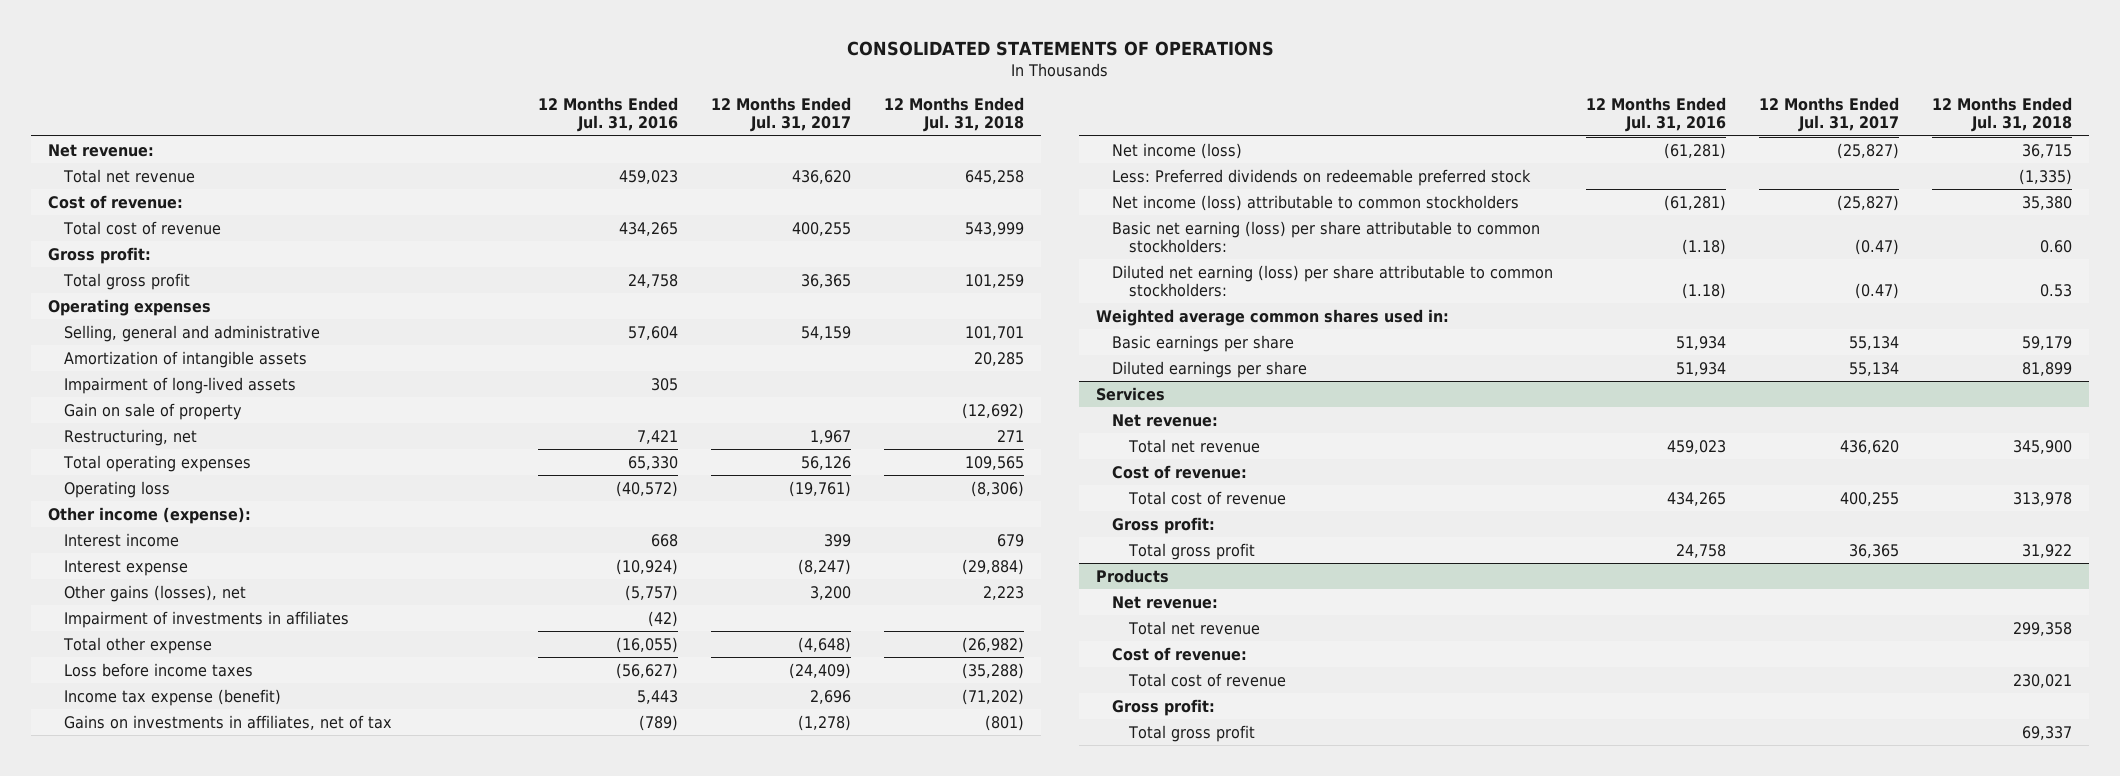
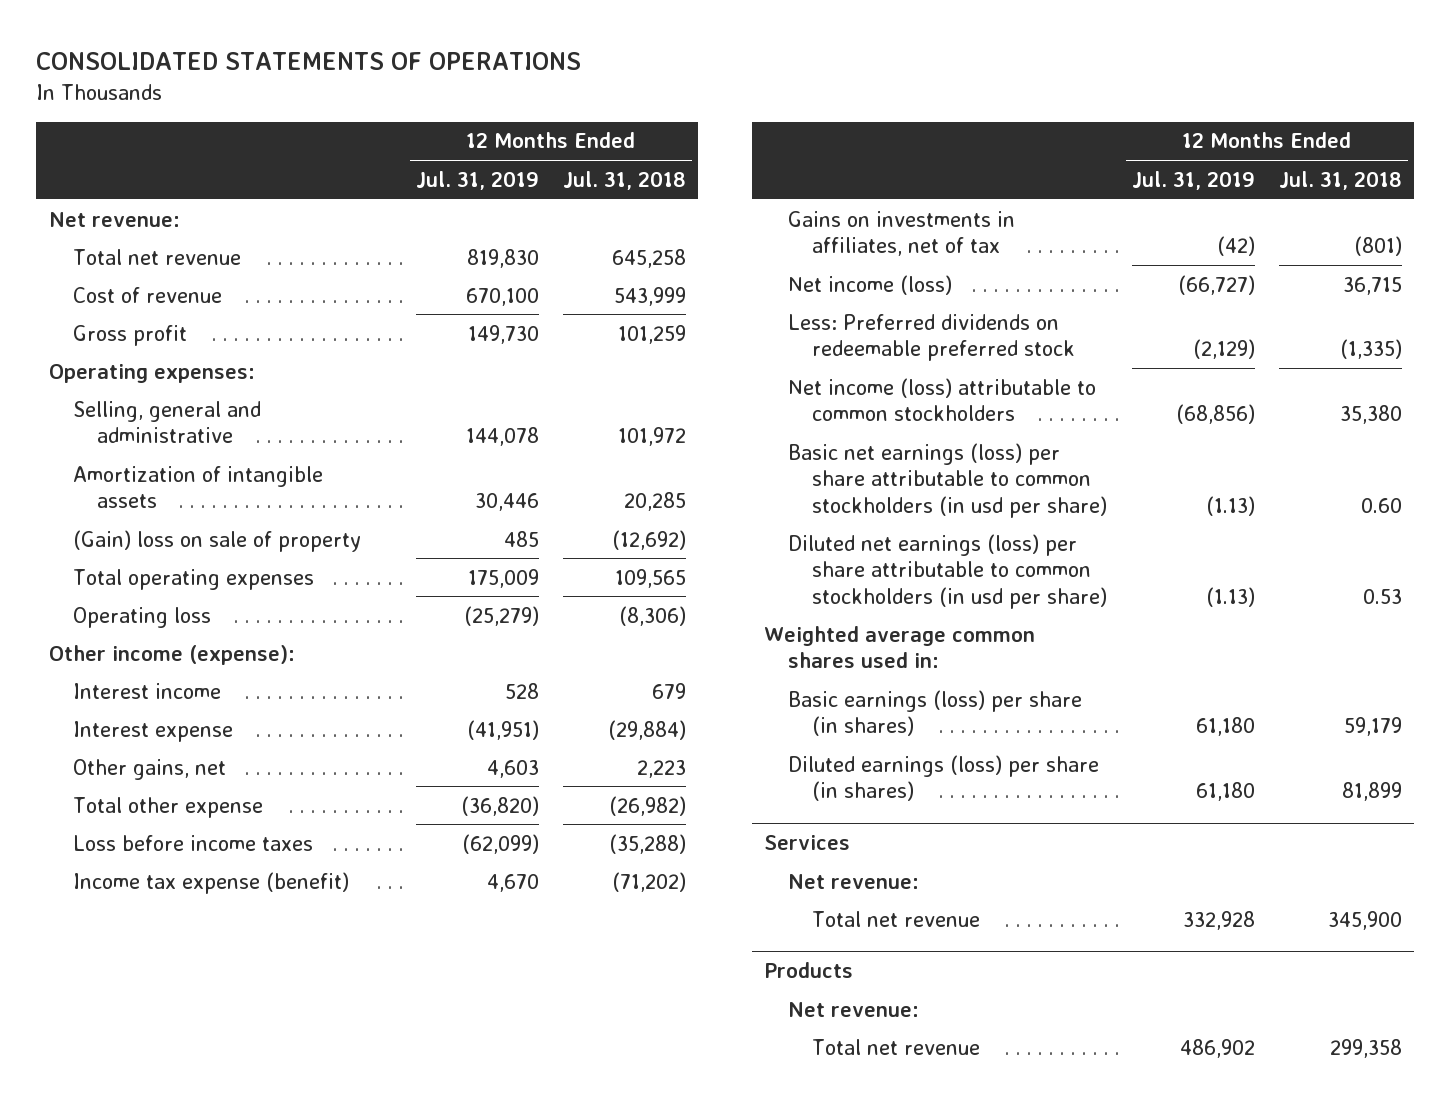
[538,97,679,133] 12 Months Ended Jul. 31, 2016 -> none
[711,97,852,133] 12 Months Ended Jul. 31, 2017 -> none
none -> [415,170,539,190] Jul. 31, 2019
[47,194,183,209] Cost of revenue: -> none
[47,246,151,264] Gross profit: -> none
[63,220,222,235] Total cost of revenue -> [72,286,222,303] Cost of revenue
[63,272,191,290] Total gross profit -> [72,324,187,346] Gross profit
[47,298,211,316] Operating expenses -> [48,363,255,383] Operating expenses:
[965,325,1025,340] 101,701 -> [617,427,686,447] 101,972
[64,376,297,394] Impairment of long-lived assets -> none
[64,428,198,446] Restructuring, net -> none
[64,402,243,420] Gain on sale of property -> [72,529,361,552] (Gain) loss on sale of property
[64,610,350,628] Impairment of investments in affiliates -> none
[64,584,247,602] Other gains (losses), net -> [72,758,226,780] Other gains, net
[1112,220,1541,253] Basic net earning (loss) per share attributable to common stockholders: -> [788,442,1108,518] Basic net earnings (loss) per share attributable to common stockholders (in usd per share)
[1112,264,1554,297] Diluted net earning (loss) per share attributable to common stockholders: -> [788,533,1108,609] Diluted net earnings (loss) per share attributable to common stockholders (in usd per share)
[1112,334,1295,352] Basic earnings per share -> [788,689,1083,737] Basic earnings (loss) per share (in shares)
[1112,360,1308,378] Diluted earnings per share -> [788,754,1100,802] Diluted earnings (loss) per share (in shares)
[1112,464,1248,479] Cost of revenue: -> none
[1128,490,1287,505] Total cost of revenue -> none
[1112,516,1216,534] Gross profit: -> none
[1128,542,1256,560] Total gross profit -> none
[1112,646,1248,661] Cost of revenue: -> none
[1128,672,1287,687] Total cost of revenue -> none
[1112,698,1216,716] Gross profit: -> none
[1128,724,1256,742] Total gross profit -> none

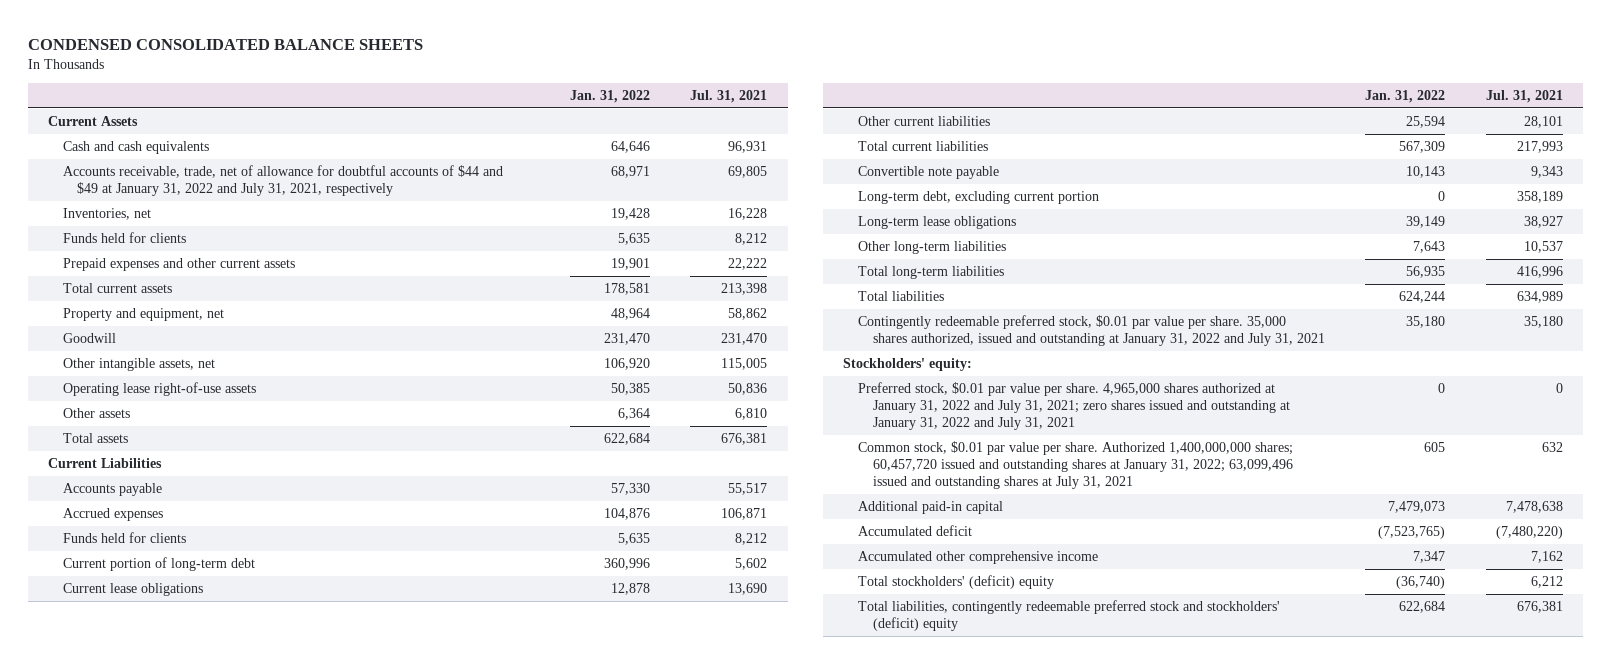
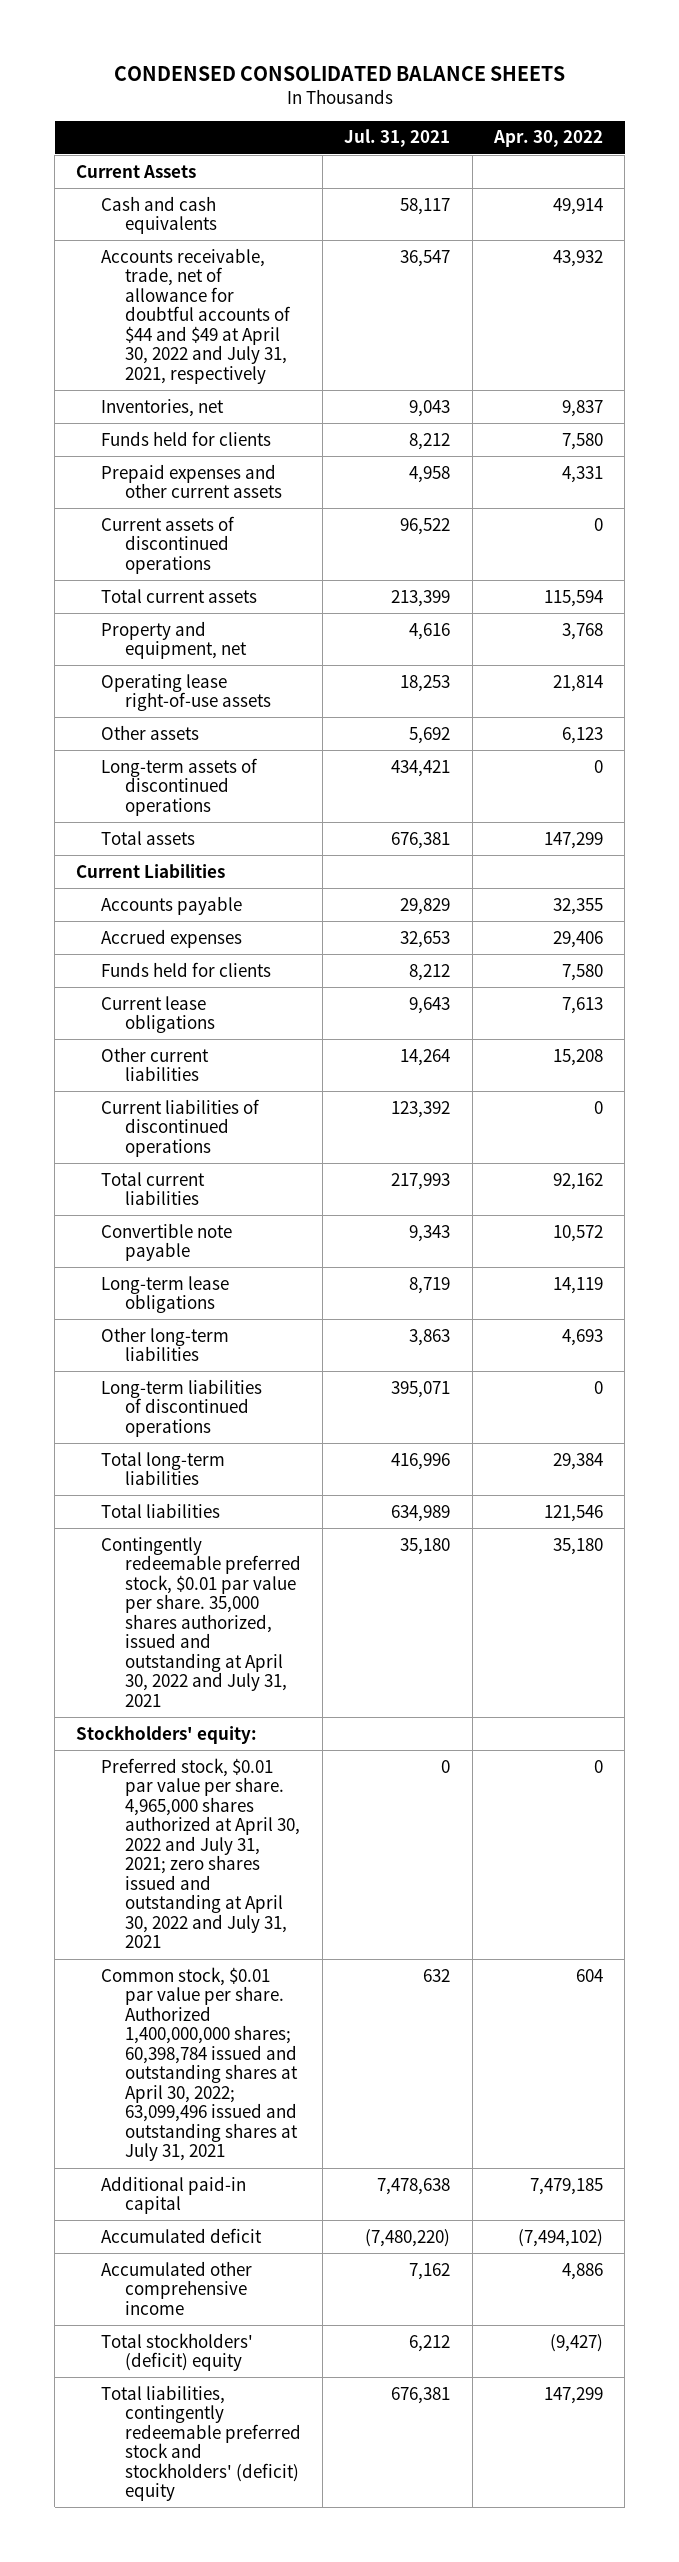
[569,90,650,104] Jan. 31, 2022 -> none
none -> [492,130,603,148] Apr. 30, 2022
[728,141,768,154] 96,931 -> [400,197,451,215] 58,117
[62,165,503,197] Accounts receivable, trade, net of allowance for doubtful accounts of $44 and $49 at January 31, 2022 and July 31, 2021, respectively -> [100,247,291,384] Accounts receivable, trade, net of allowance for doubtful accounts of $44 and $49 at April 30, 2022 and July 31, 2021, respectively
[728,166,768,179] 69,805 -> [400,249,451,267] 36,547
[728,208,768,221] 16,228 -> [409,399,451,417] 9,043
[62,333,116,344] Goodwill -> none
[62,358,215,372] Other intangible assets, net -> none
[728,258,768,271] 22,222 -> [409,465,451,483] 4,958
none -> [100,515,235,574] Current assets of discontinued operations
[721,283,768,296] 213,398 -> [391,589,451,607] 213,399
[728,308,768,321] 58,862 -> [409,622,451,640] 4,616
[728,383,768,396] 50,836 -> [400,674,451,692] 18,253
[735,408,768,421] 6,810 -> [409,726,451,744] 5,692
none -> [100,757,258,816] Long-term assets of discontinued operations
[728,483,768,496] 55,517 -> [400,897,451,915] 29,829
[721,508,768,521] 106,871 -> [400,930,451,948] 32,653
[62,557,255,572] Current portion of long-term debt -> none
[728,583,768,596] 13,690 -> [409,996,451,1014] 9,643
[1523,116,1563,129] 28,101 -> [400,1048,451,1066] 14,264
none -> [100,1098,260,1157] Current liabilities of discontinued operations
[857,191,1099,205] Long-term debt, excluding current portion -> none
[1523,216,1563,229] 38,927 -> [409,1276,451,1294] 8,719
[1523,241,1563,254] 10,537 -> [409,1328,451,1346] 3,863
none -> [100,1378,262,1437] Long-term liabilities of discontinued operations
[857,315,1325,347] Contingently redeemable preferred stock, $0.01 par value per share. 35,000 shares authorized, issued and outstanding at January 31, 2022 and July 31, 2021 -> [100,1536,301,1707] Contingently redeemable preferred stock, $0.01 par value per share. 35,000 shares authorized, issued and outstanding at April 30, 2022 and July 31, 2021
[857,382,1290,431] Preferred stock, $0.01 par value per share. 4,965,000 shares authorized at January 31, 2022 and July 31, 2021; zero shares issued and outstanding at January 31, 2022 and July 31, 2021 -> [100,1757,300,1949] Preferred stock, $0.01 par value per share. 4,965,000 shares authorized at April 30, 2022 and July 31, 2021; zero shares issued and outstanding at April 30, 2022 and July 31, 2021
[857,441,1293,490] Common stock, $0.01 par value per share. Authorized 1,400,000,000 shares; 60,457,720 issued and outstanding shares at January 31, 2022; 63,099,496 issued and outstanding shares at July 31, 2021 -> [100,1966,298,2162] Common stock, $0.01 par value per share. Authorized 1,400,000,000 shares; 60,398,784 issued and outstanding shares at April 30, 2022; 63,099,496 issued and outstanding shares at July 31, 2021

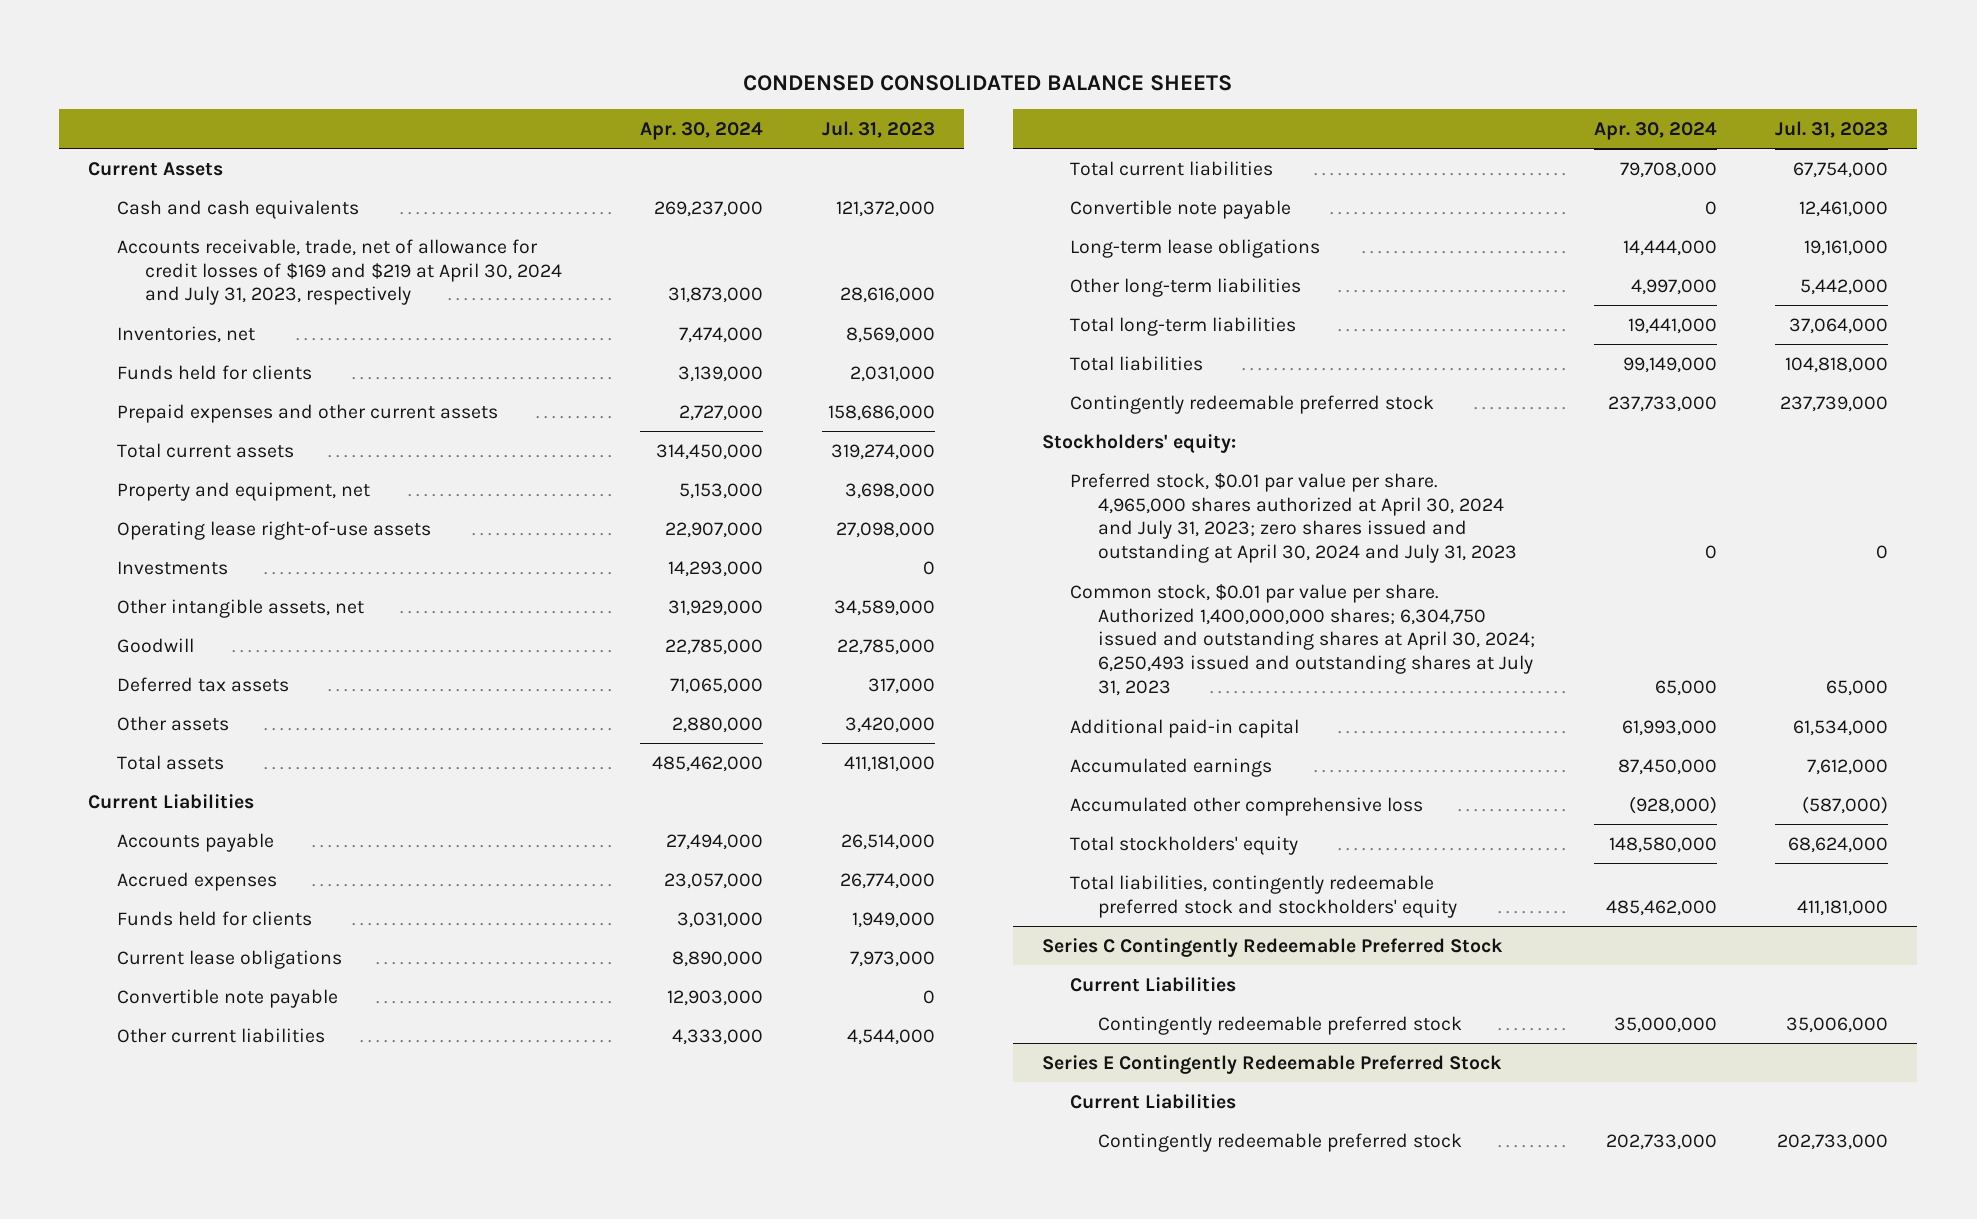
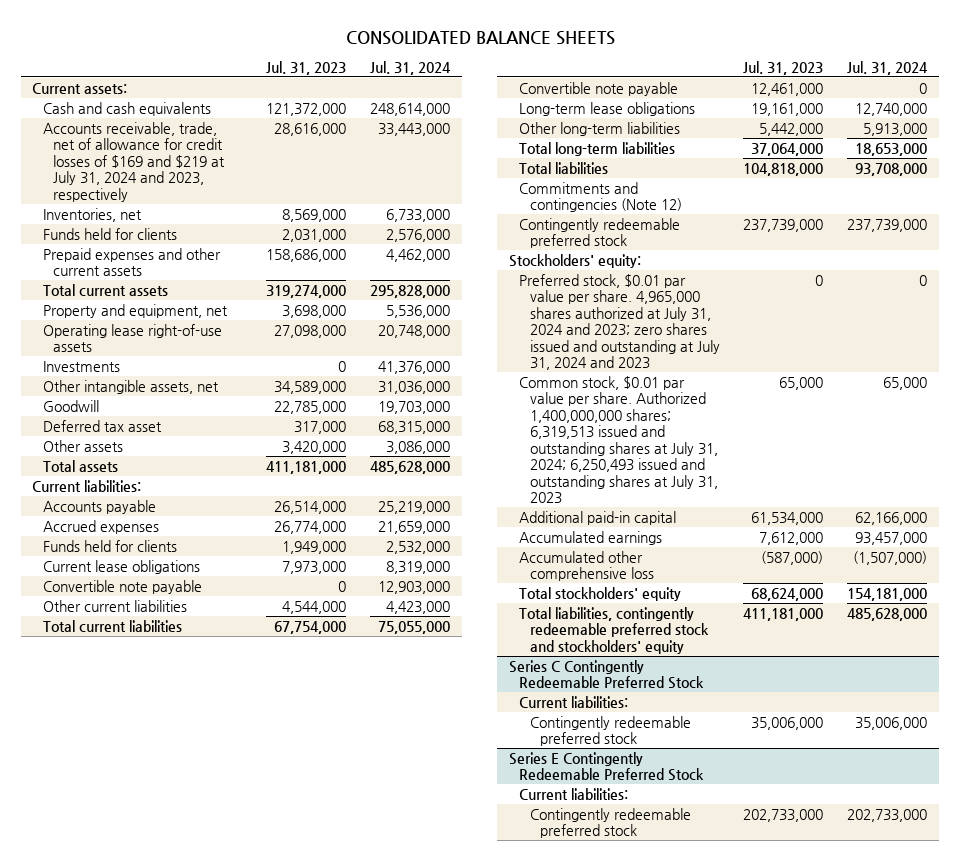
[743,74,1233,91] CONDENSED CONSOLIDATED BALANCE SHEETS -> [345,30,615,45] CONSOLIDATED BALANCE SHEETS
[640,121,764,140] Apr. 30, 2024 -> none
none -> [370,60,452,75] Jul. 31, 2024
[88,161,224,176] Current Assets -> [32,82,128,94] Current assets:
[116,238,563,306] Accounts receivable, trade, net of allowance for credit losses of $169 and $219 at April 30, 2024 and July 31, 2023, respectively -> [42,121,225,202] Accounts receivable, trade, net of allowance for credit losses of $169 and $219 at July 31, 2024 and 2023, respectively
[116,676,289,692] Deferred tax assets -> [42,419,162,432] Deferred tax asset
[88,793,255,809] Current Liabilities -> [32,479,142,492] Current liabilities:
none -> [519,181,682,213] Commitments and contingencies (Note 12)
[1070,472,1518,564] Preferred stock, $0.01 par value per share. 4,965,000 shares authorized at April 30, 2024 and July 31, 2023; zero shares issued and outstanding at April 30, 2024 and July 31, 2023 -> [519,273,720,371] Preferred stock, $0.01 par value per share. 4,965,000 shares authorized at July 31, 2024 and 2023; zero shares issued and outstanding at July 31, 2024 and 2023
[1070,583,1536,697] Common stock, $0.01 par value per share. Authorized 1,400,000,000 shares; 6,304,750 issued and outstanding shares at April 30, 2024; 6,250,493 issued and outstanding shares at July 31, 2023 -> [519,375,718,505] Common stock, $0.01 par value per share. Authorized 1,400,000,000 shares; 6,319,513 issued and outstanding shares at July 31, 2024; 6,250,493 issued and outstanding shares at July 31, 2023
[1070,976,1237,992] Current Liabilities -> [519,695,629,708] Current liabilities:
[1070,1093,1237,1109] Current Liabilities -> [519,787,629,800] Current liabilities:

